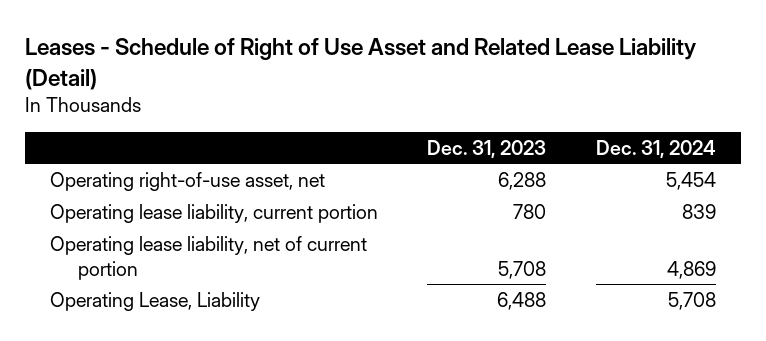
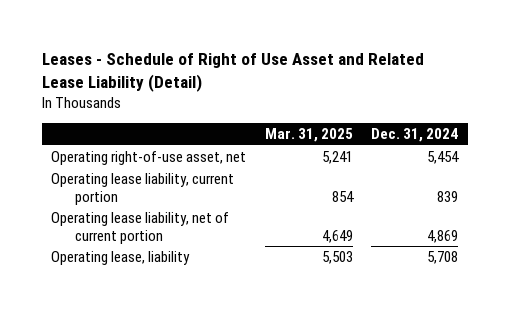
[427,139,547,158] Dec. 31, 2023 -> none
none -> [264,127,353,142] Mar. 31, 2025
[49,291,260,311] Operating Lease, Liability -> [51,251,191,266] Operating lease, liability

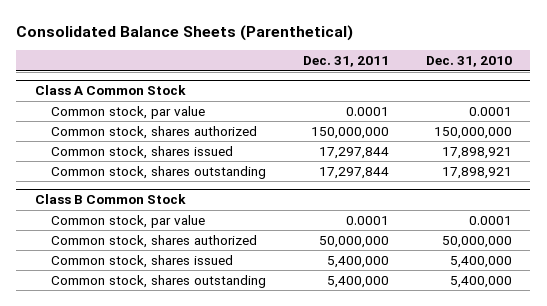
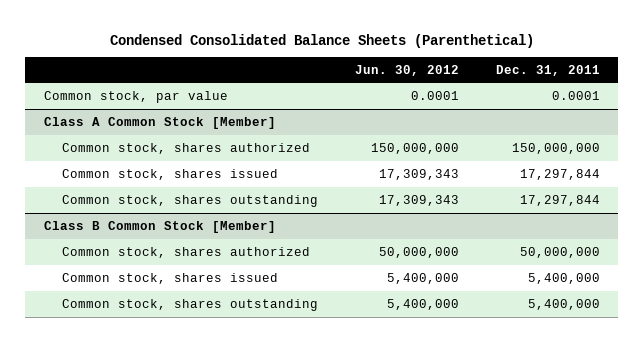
[16,25,354,42] Consolidated Balance Sheets (Parenthetical) -> [109,33,534,48] Condensed Consolidated Balance Sheets (Parenthetical)
[425,56,512,68] Dec. 31, 2010 -> none
none -> [354,64,459,76] Jun. 30, 2012
[34,85,186,96] Class A Common Stock -> none
none -> [43,116,276,129] Class A Common Stock [Member]
[50,214,205,228] Common stock, par value -> none
[34,194,186,205] Class B Common Stock -> [43,220,276,233] Class B Common Stock [Member]

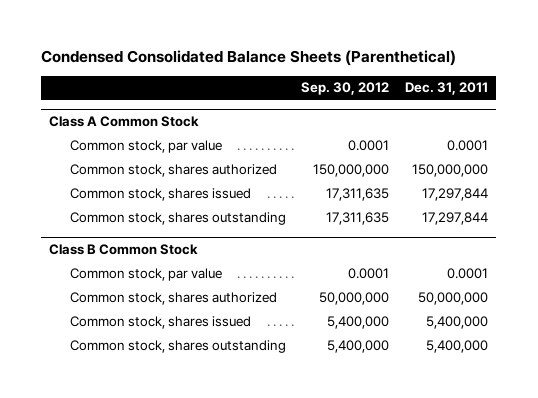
[354,64,459,76] Jun. 30, 2012 -> none
none -> [301,82,390,96] Sep. 30, 2012
none -> [49,115,200,127] Class A Common Stock
[43,116,276,129] Class A Common Stock [Member] -> none
[43,220,276,233] Class B Common Stock [Member] -> [49,243,199,255] Class B Common Stock
none -> [69,267,222,281] Common stock, par value

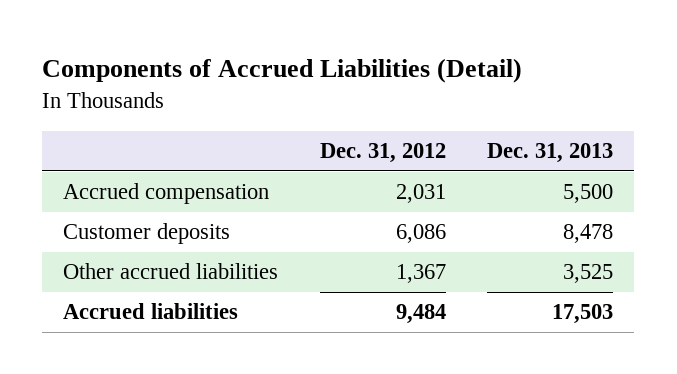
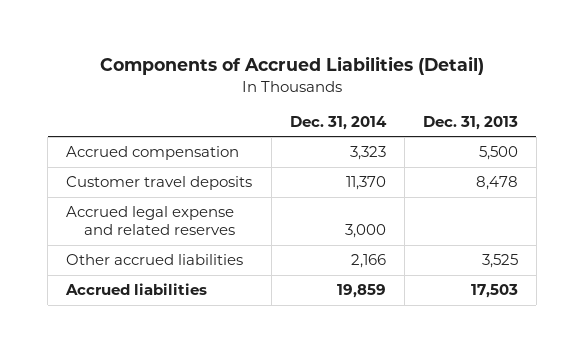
[319,143,446,164] Dec. 31, 2012 -> none
none -> [289,115,387,130] Dec. 31, 2014
[63,223,231,245] Customer deposits -> [66,176,253,191] Customer travel deposits
none -> [66,206,235,236] Accrued legal expense and related reserves

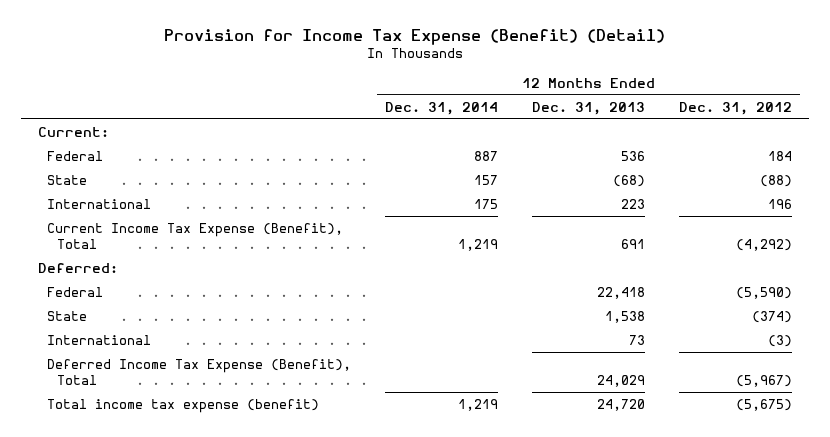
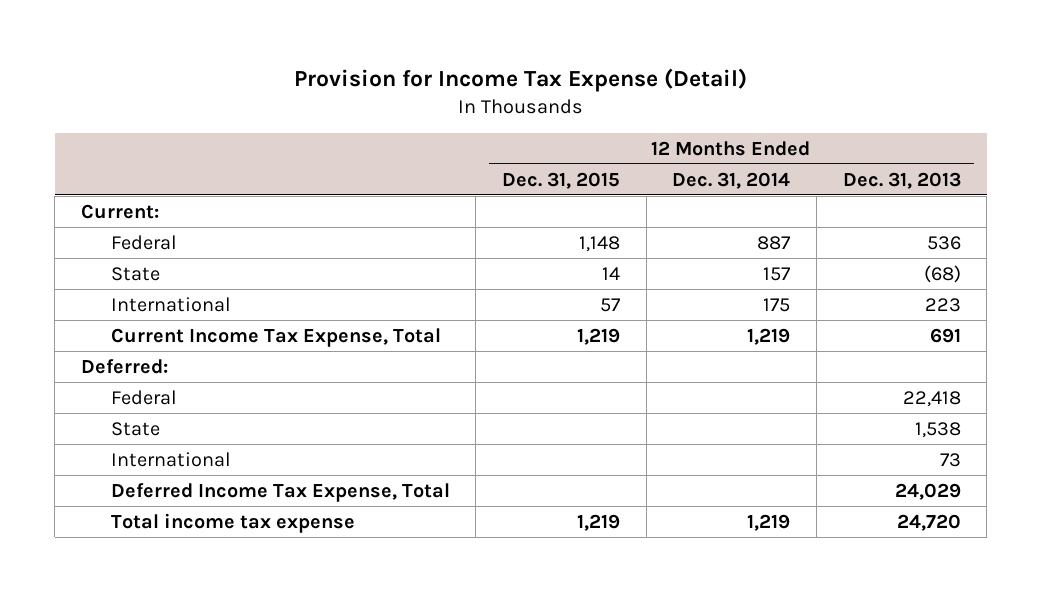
[163,28,665,45] Provision for Income Tax Expense (Benefit) (Detail) -> [293,67,747,92] Provision for Income Tax Expense (Detail)
[678,101,792,115] Dec. 31, 2012 -> none
none -> [502,171,621,189] Dec. 31, 2015
[47,222,344,250] Current Income Tax Expense (Benefit), Total -> [110,327,441,347] Current Income Tax Expense, Total
[47,358,352,386] Deferred Income Tax Expense (Benefit), Total -> [110,482,450,502] Deferred Income Tax Expense, Total
[47,398,320,413] Total income tax expense (benefit) -> [110,512,355,533] Total income tax expense

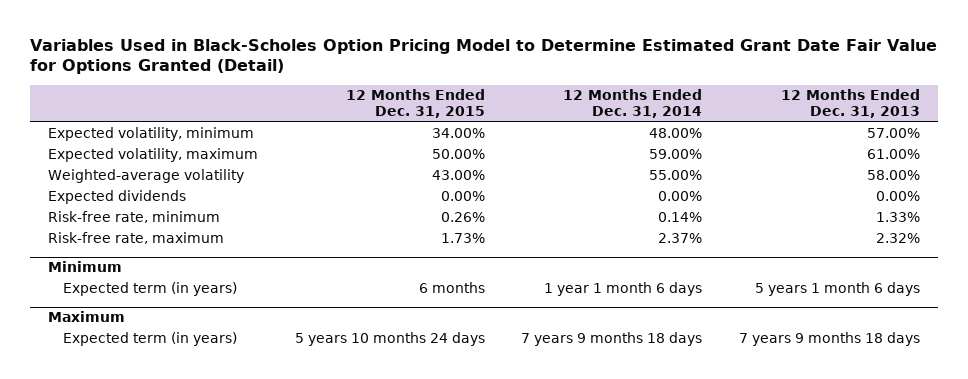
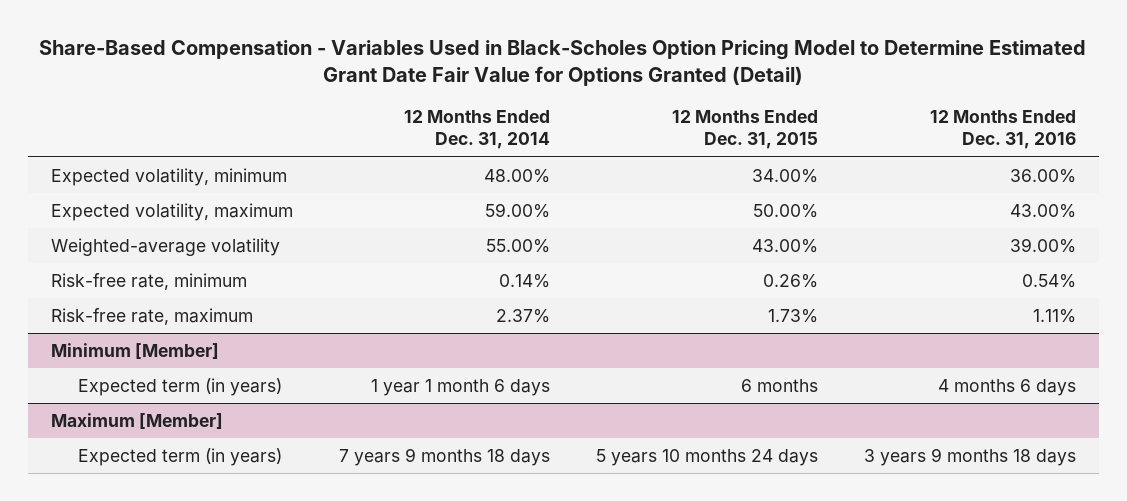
[29,38,937,75] Variables Used in Black-Scholes Option Pricing Model to Determine Estimated Grant Date Fair Value for Options Granted (Detail) -> [39,39,1087,86] Share-Based Compensation - Variables Used in Black-Scholes Option Pricing Model to Determine Estimated Grant Date Fair Value for Options Granted (Detail)
[780,89,920,119] 12 Months Ended Dec. 31, 2013 -> none
none -> [929,110,1076,150] 12 Months Ended Dec. 31, 2016
[48,190,187,205] Expected dividends -> none
[48,261,123,273] Minimum -> [50,343,219,360] Minimum [Member]
[48,311,126,323] Maximum -> [50,413,223,430] Maximum [Member]

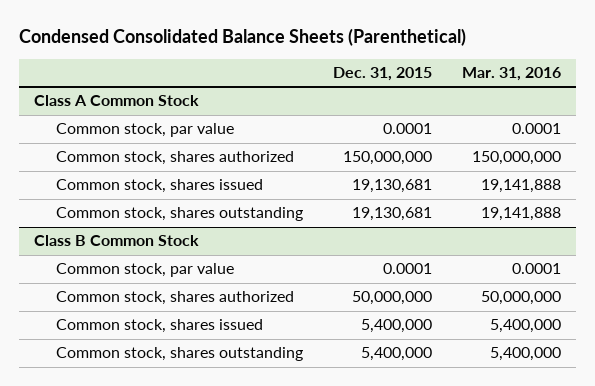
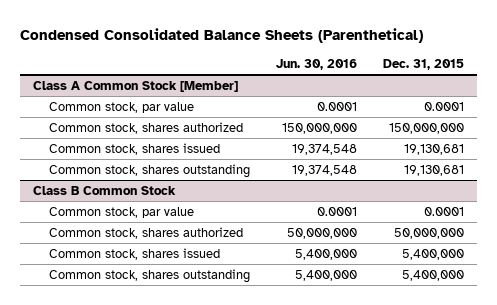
[462,67,562,82] Mar. 31, 2016 -> none
none -> [275,59,357,71] Jun. 30, 2016
[33,95,199,107] Class A Common Stock -> [33,80,239,92] Class A Common Stock [Member]

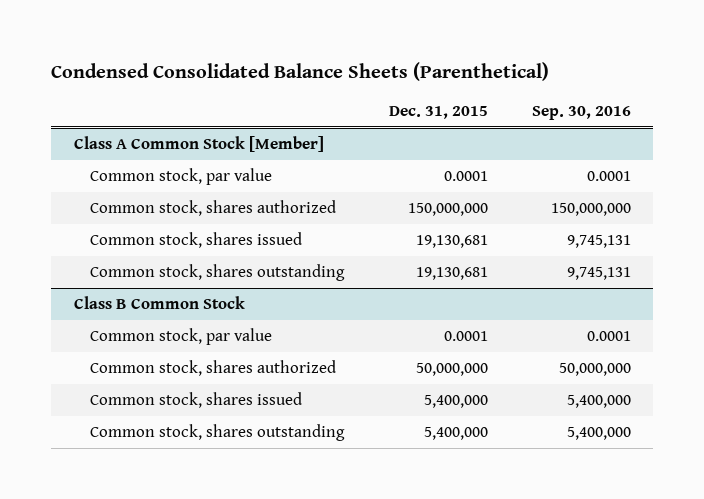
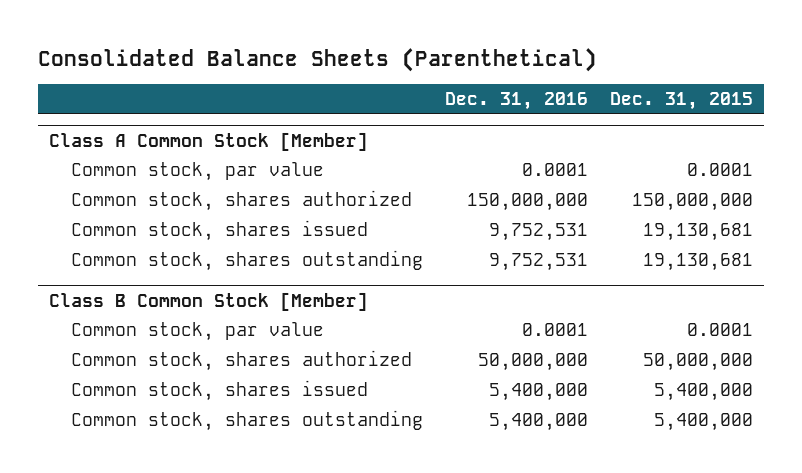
[51,62,550,82] Condensed Consolidated Balance Sheets (Parenthetical) -> [37,48,597,73] Consolidated Balance Sheets (Parenthetical)
[531,106,631,121] Sep. 30, 2016 -> none
none -> [444,92,588,111] Dec. 31, 2016
[73,296,245,310] Class B Common Stock -> [49,291,369,311] Class B Common Stock [Member]

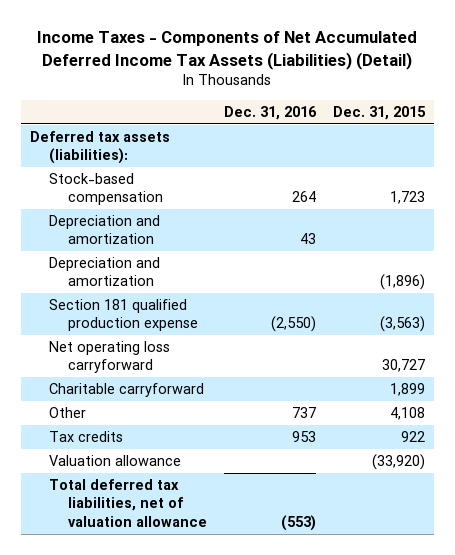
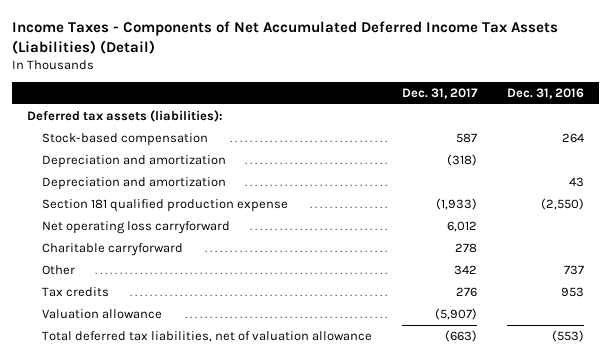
[333,105,427,120] Dec. 31, 2015 -> none
none -> [402,87,479,99] Dec. 31, 2017
[48,215,160,245] Depreciation and amortization -> [42,176,227,190] Depreciation and amortization

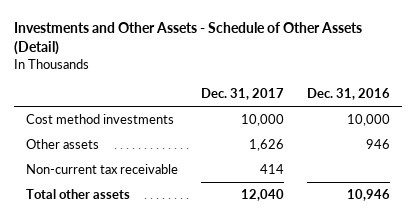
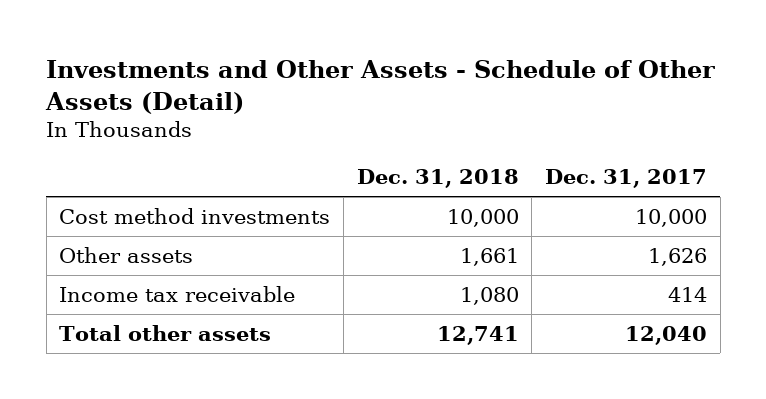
[307,88,391,101] Dec. 31, 2016 -> none
none -> [356,169,519,189] Dec. 31, 2018
[25,164,178,175] Non-current tax receivable -> [59,285,296,302] Income tax receivable

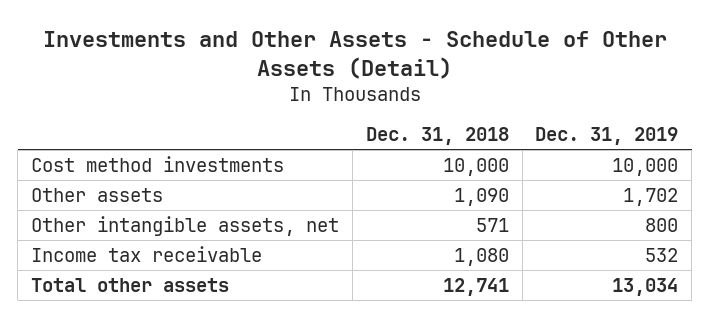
[545,169,708,189] Dec. 31, 2017 -> none
none -> [535,127,679,146] Dec. 31, 2019
[459,247,519,266] 1,661 -> [453,187,509,206] 1,090
none -> [31,215,340,236] Other intangible assets, net

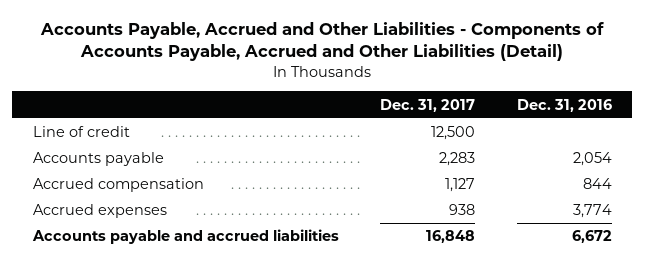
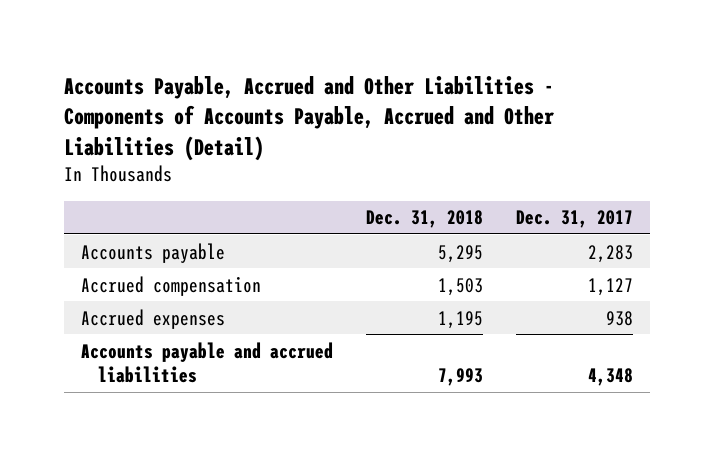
[516,98,612,112] Dec. 31, 2016 -> none
none -> [365,210,483,229] Dec. 31, 2018
[33,126,131,138] Line of credit -> none
[426,230,476,244] 16,848 -> [588,367,634,386] 4,348

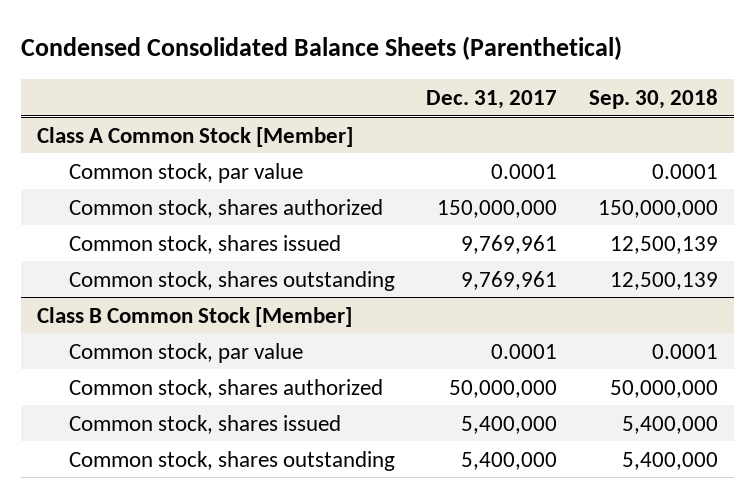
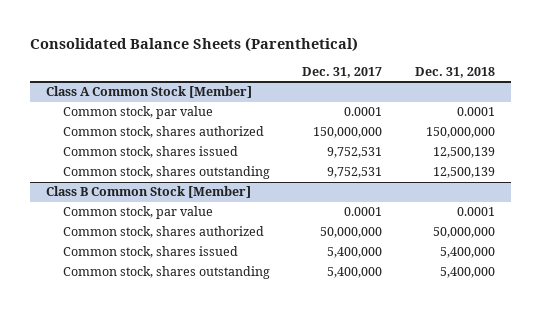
[21,36,623,61] Condensed Consolidated Balance Sheets (Parenthetical) -> [29,37,358,53] Consolidated Balance Sheets (Parenthetical)
[589,88,719,109] Sep. 30, 2018 -> none
none -> [414,66,495,78] Dec. 31, 2018
[461,234,558,254] 9,769,961 -> [327,147,383,159] 9,752,531
[461,270,558,290] 9,769,961 -> [327,167,383,179] 9,752,531

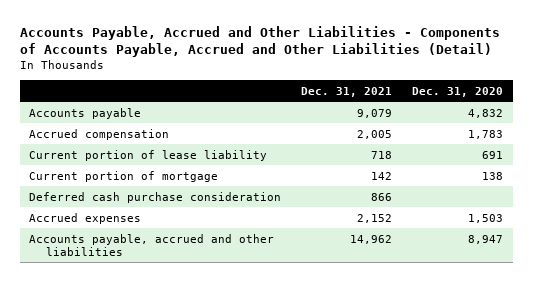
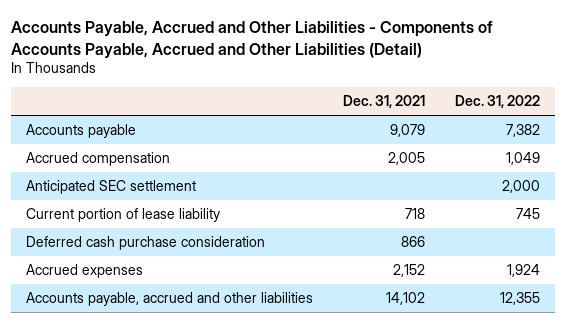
[412,86,504,97] Dec. 31, 2020 -> none
none -> [454,95,540,109] Dec. 31, 2022
none -> [26,179,197,194] Anticipated SEC settlement
[29,170,219,182] Current portion of mortgage -> none
[350,234,393,244] 14,962 -> [385,291,425,305] 14,102

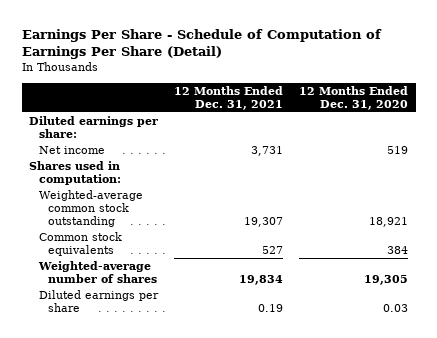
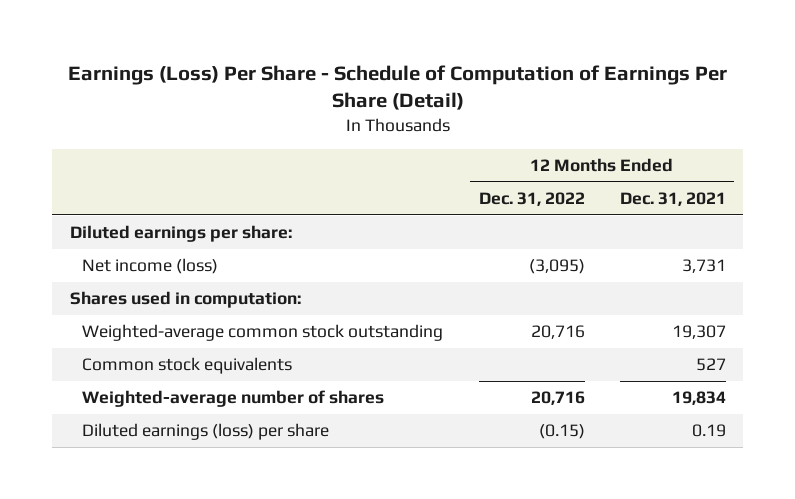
[21,28,382,60] Earnings Per Share - Schedule of Computation of Earnings Per Share (Detail) -> [67,64,727,111] Earnings (Loss) Per Share - Schedule of Computation of Earnings Per Share (Detail)
[298,85,408,110] 12 Months Ended Dec. 31, 2020 -> none
none -> [478,191,585,206] Dec. 31, 2022
[38,146,105,155] Net income -> [82,258,219,275] Net income (loss)
[38,290,159,312] Diluted earnings per share -> [82,423,330,441] Diluted earnings (loss) per share

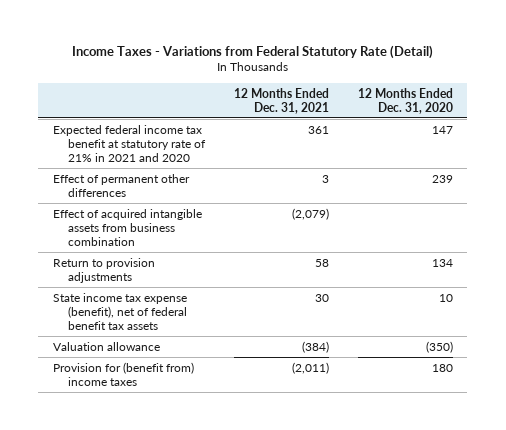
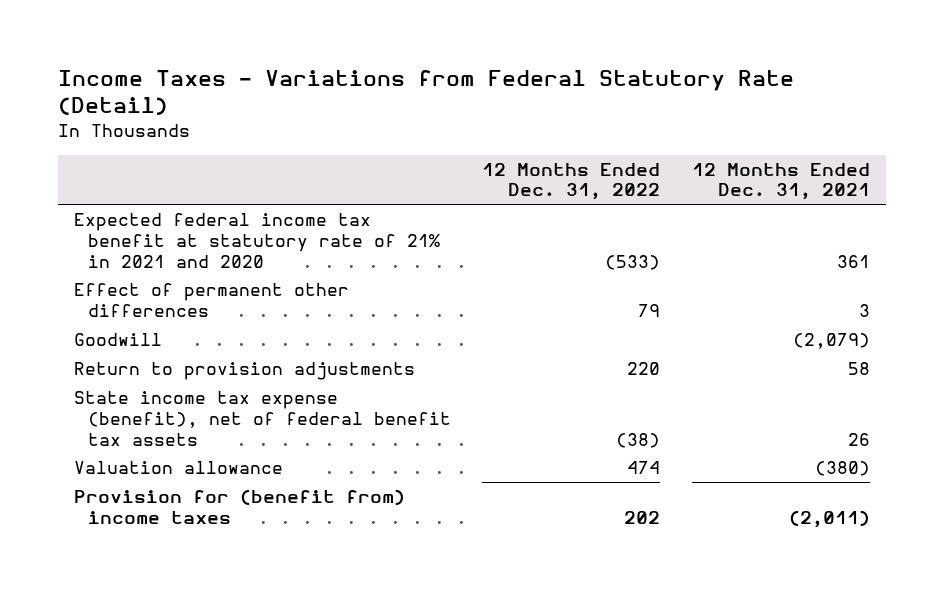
[357,87,453,114] 12 Months Ended Dec. 31, 2020 -> none
none -> [482,162,661,201] 12 Months Ended Dec. 31, 2022
[52,208,202,246] Effect of acquired intangible assets from business combination -> [73,333,162,347] Goodwill
[314,293,329,302] 30 -> [847,432,870,446] 26
[301,340,329,353] (384) -> [814,461,870,477] (380)

